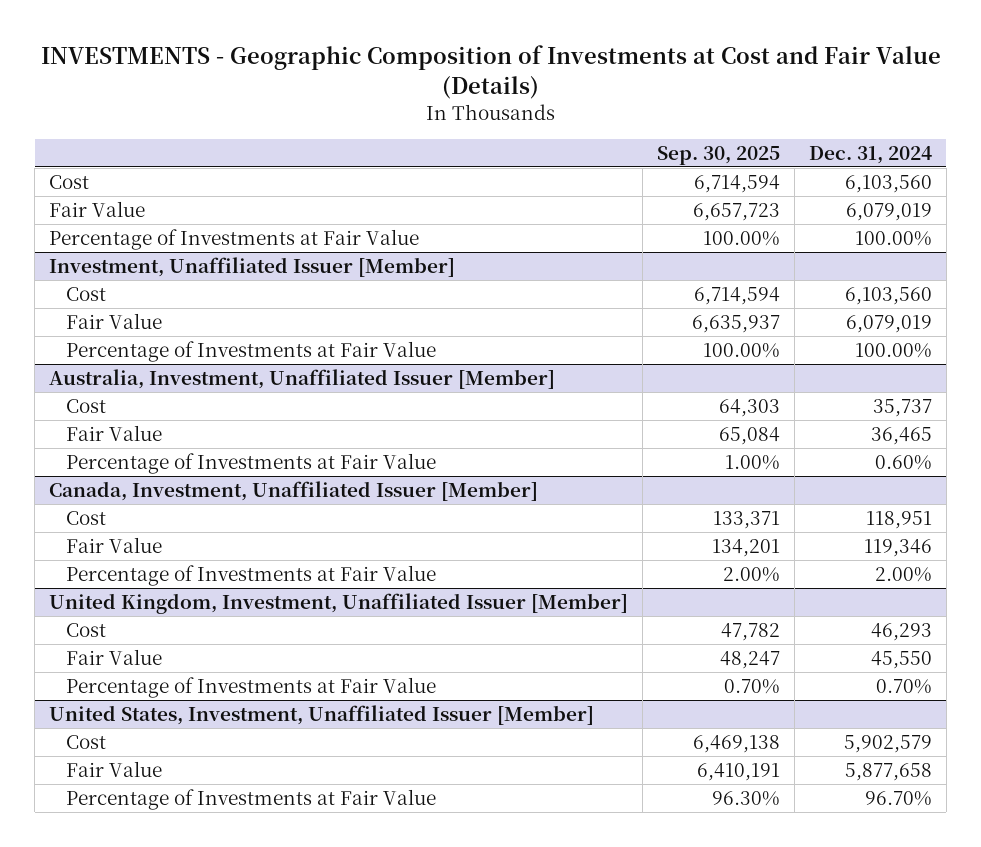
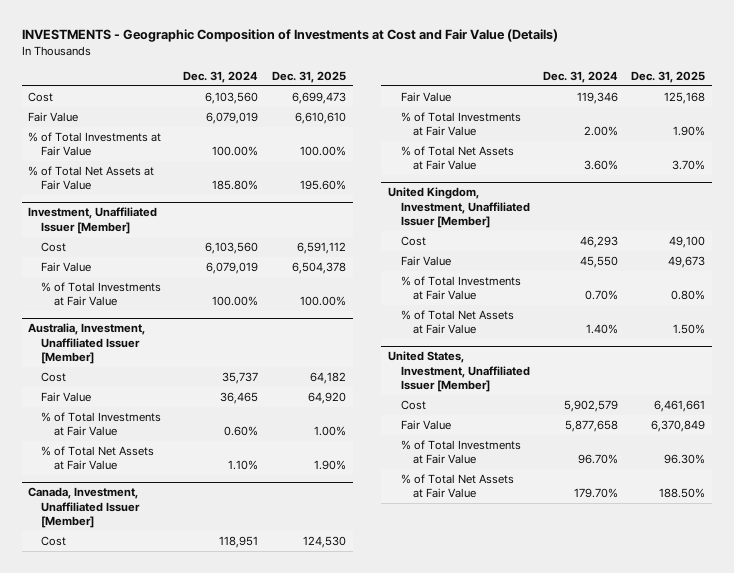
[657,145,781,165] Sep. 30, 2025 -> none
none -> [271,70,346,83] Dec. 31, 2025
[49,228,420,250] Percentage of Investments at Fair Value -> [28,131,162,157] % of Total Investments at Fair Value
none -> [28,165,155,191] % of Total Net Assets at Fair Value
[66,340,437,362] Percentage of Investments at Fair Value -> [41,281,162,307] % of Total Investments at Fair Value
[66,452,437,474] Percentage of Investments at Fair Value -> [41,411,162,437] % of Total Investments at Fair Value
none -> [41,445,155,471] % of Total Net Assets at Fair Value
[66,564,437,586] Percentage of Investments at Fair Value -> [400,111,521,137] % of Total Investments at Fair Value
none -> [400,145,514,171] % of Total Net Assets at Fair Value
[66,676,437,698] Percentage of Investments at Fair Value -> [400,275,521,301] % of Total Investments at Fair Value
none -> [400,309,514,335] % of Total Net Assets at Fair Value
[66,788,437,810] Percentage of Investments at Fair Value -> [400,439,521,465] % of Total Investments at Fair Value
none -> [400,473,514,499] % of Total Net Assets at Fair Value

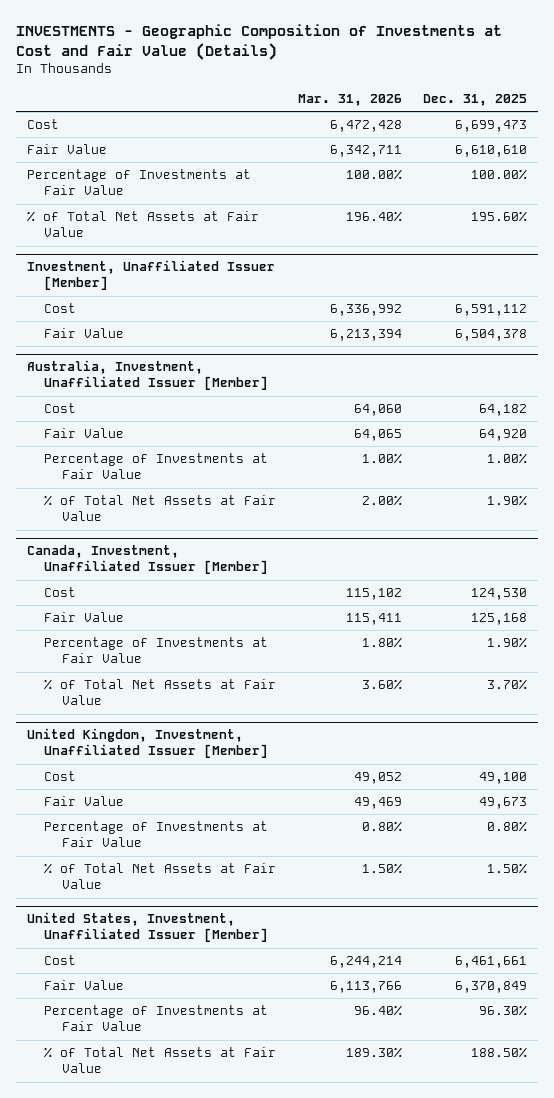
[183,70,259,83] Dec. 31, 2024 -> none
none -> [297,94,402,107] Mar. 31, 2026
[28,131,162,157] % of Total Investments at Fair Value -> [26,169,251,196] Percentage of Investments at Fair Value
[41,281,162,307] % of Total Investments at Fair Value -> none
[41,411,162,437] % of Total Investments at Fair Value -> [44,453,269,480] Percentage of Investments at Fair Value
[400,111,521,137] % of Total Investments at Fair Value -> [44,637,269,664] Percentage of Investments at Fair Value
[400,275,521,301] % of Total Investments at Fair Value -> [44,821,269,848] Percentage of Investments at Fair Value
[400,439,521,465] % of Total Investments at Fair Value -> [44,1005,269,1032] Percentage of Investments at Fair Value

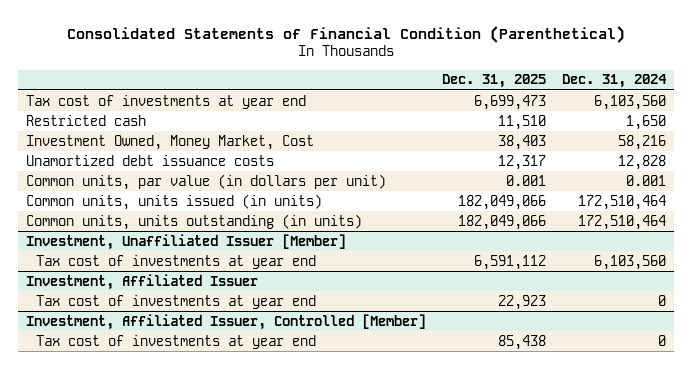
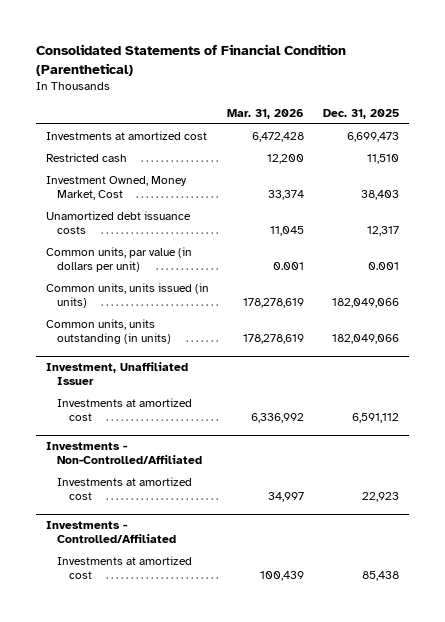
[561,74,667,89] Dec. 31, 2024 -> none
none -> [227,109,305,120] Mar. 31, 2026
[25,94,306,109] Tax cost of investments at year end -> [45,130,207,140] Investments at amortized cost
[25,233,346,250] Investment, Unaffiliated Issuer [Member] -> [45,361,188,386] Investment, Unaffiliated Issuer
[35,254,316,269] Tax cost of investments at year end -> [57,397,193,422] Investments at amortized cost
[25,273,258,290] Investment, Affiliated Issuer -> [45,441,203,465] Investments - Non-Controlled/Affiliated
[35,294,316,309] Tax cost of investments at year end -> [57,476,193,501] Investments at amortized cost
[25,313,426,330] Investment, Affiliated Issuer, Controlled [Member] -> [45,520,177,544] Investments - Controlled/Affiliated
[35,334,316,349] Tax cost of investments at year end -> [57,555,193,580] Investments at amortized cost

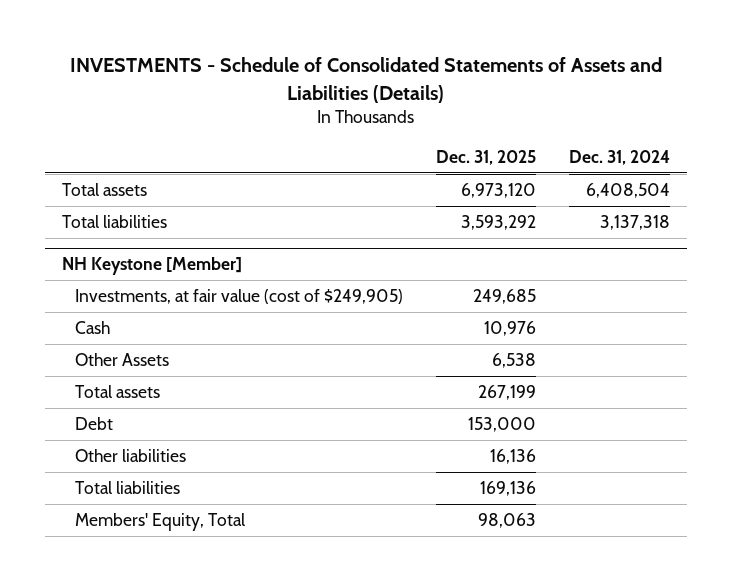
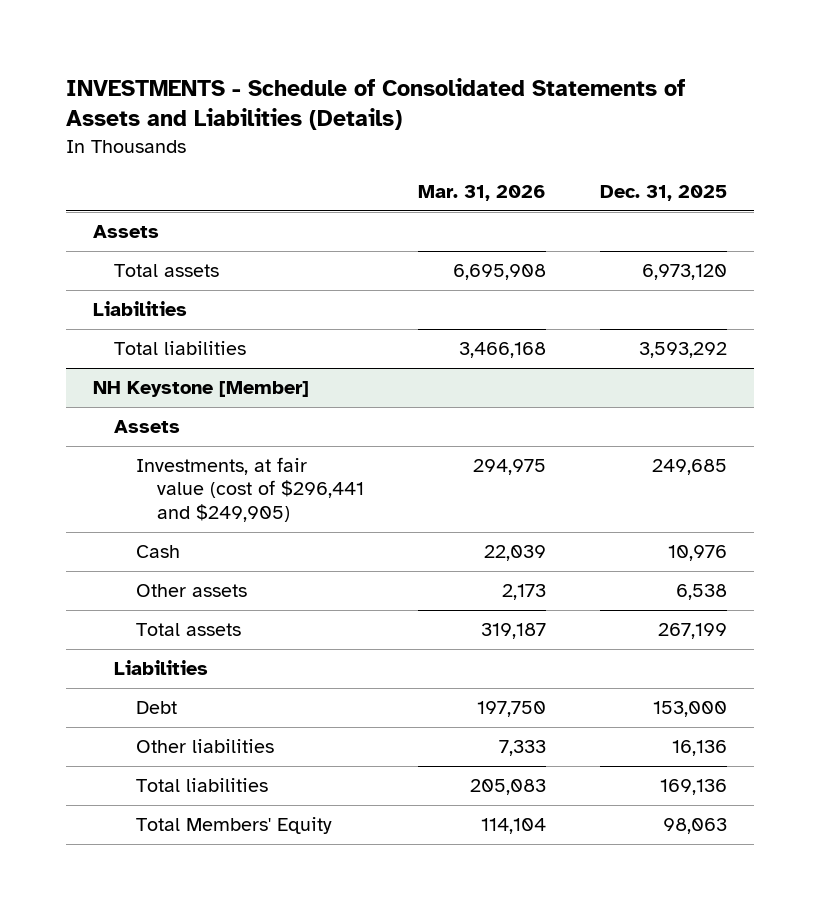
[569,150,671,166] Dec. 31, 2024 -> none
none -> [418,185,547,202] Mar. 31, 2026
none -> [92,224,159,238] Assets
none -> [92,300,187,316] Liabilities
none -> [114,419,181,433] Assets
[75,289,404,305] Investments, at fair value (cost of $249,905) -> [135,456,365,522] Investments, at fair value (cost of $296,441 and $249,905)
[75,353,170,367] Other Assets -> [135,583,247,597] Other assets
none -> [114,659,209,675] Liabilities
[75,513,246,532] Members' Equity, Total -> [135,816,332,834] Total Members' Equity

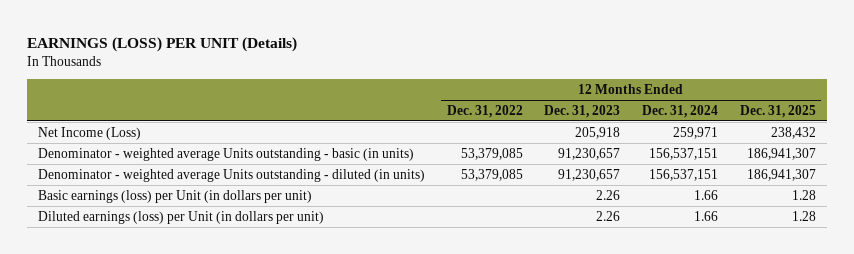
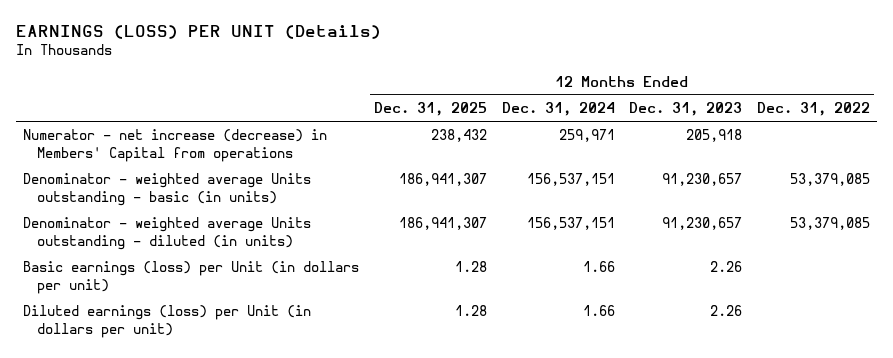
[38,126,142,140] Net Income (Loss) -> [23,129,328,162] Numerator - net increase (decrease) in Members' Capital from operations

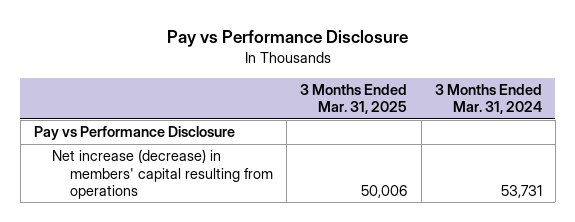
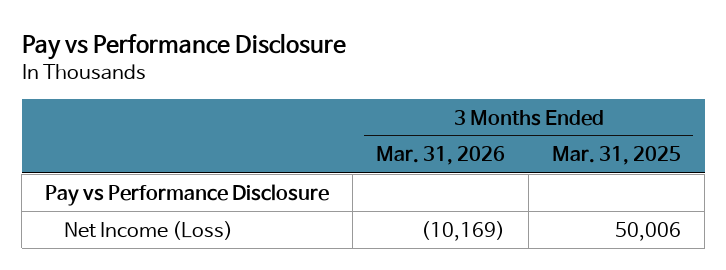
[434,83,542,115] 3 Months Ended Mar. 31, 2024 -> none
none -> [376,146,506,166] Mar. 31, 2026
[51,149,274,199] Net increase (decrease) in members' capital resulting from operations -> [63,220,233,240] Net Income (Loss)

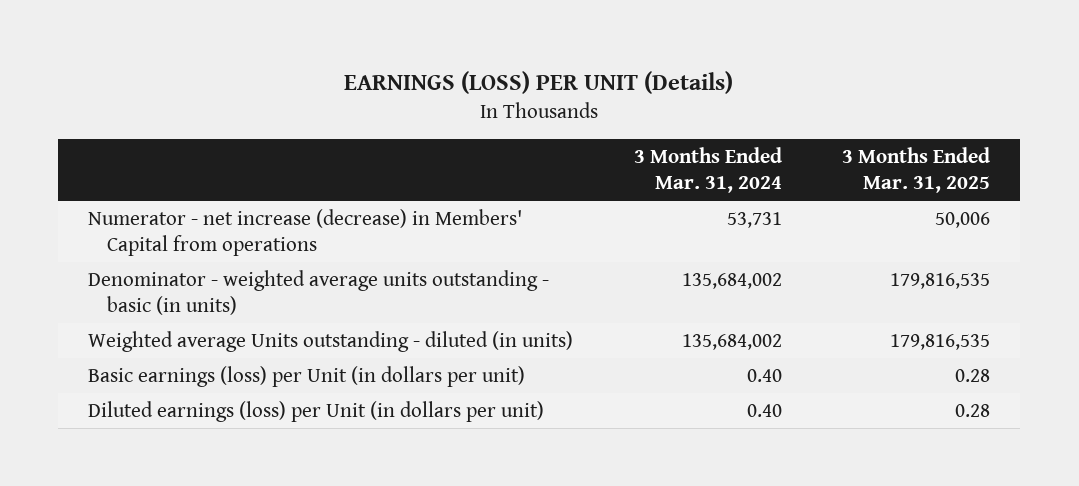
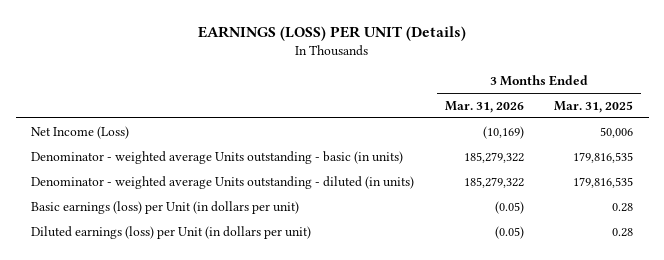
[633,146,782,194] 3 Months Ended Mar. 31, 2024 -> none
none -> [444,100,524,113] Mar. 31, 2026
[88,208,523,257] Numerator - net increase (decrease) in Members' Capital from operations -> [30,125,129,139] Net Income (Loss)
[88,269,550,316] Denominator - weighted average units outstanding - basic (in units) -> [30,150,403,164] Denominator - weighted average Units outstanding - basic (in units)
[88,330,574,352] Weighted average Units outstanding - diluted (in units) -> [30,175,414,189] Denominator - weighted average Units outstanding - diluted (in units)

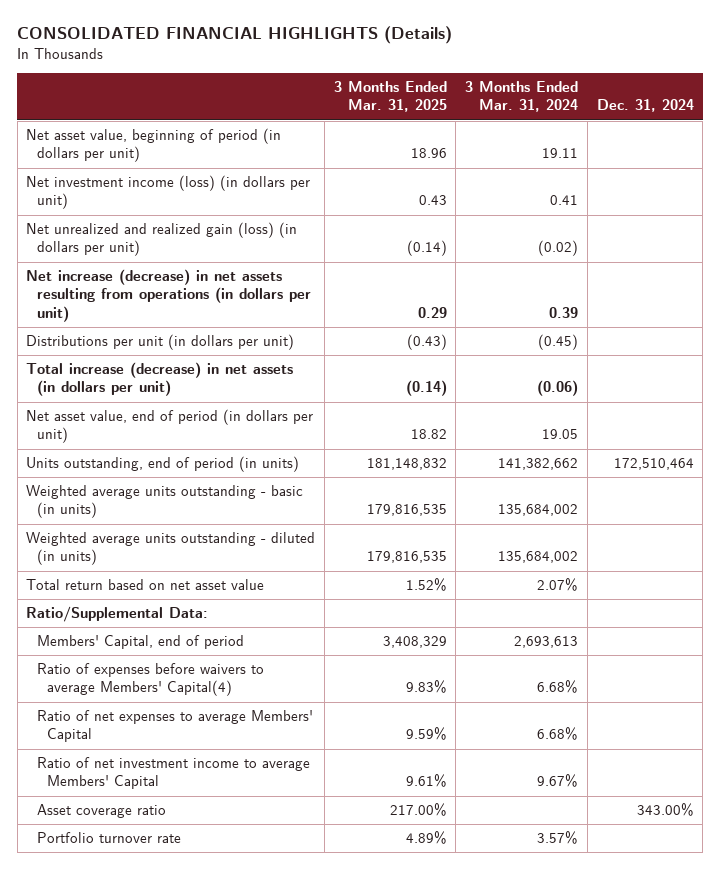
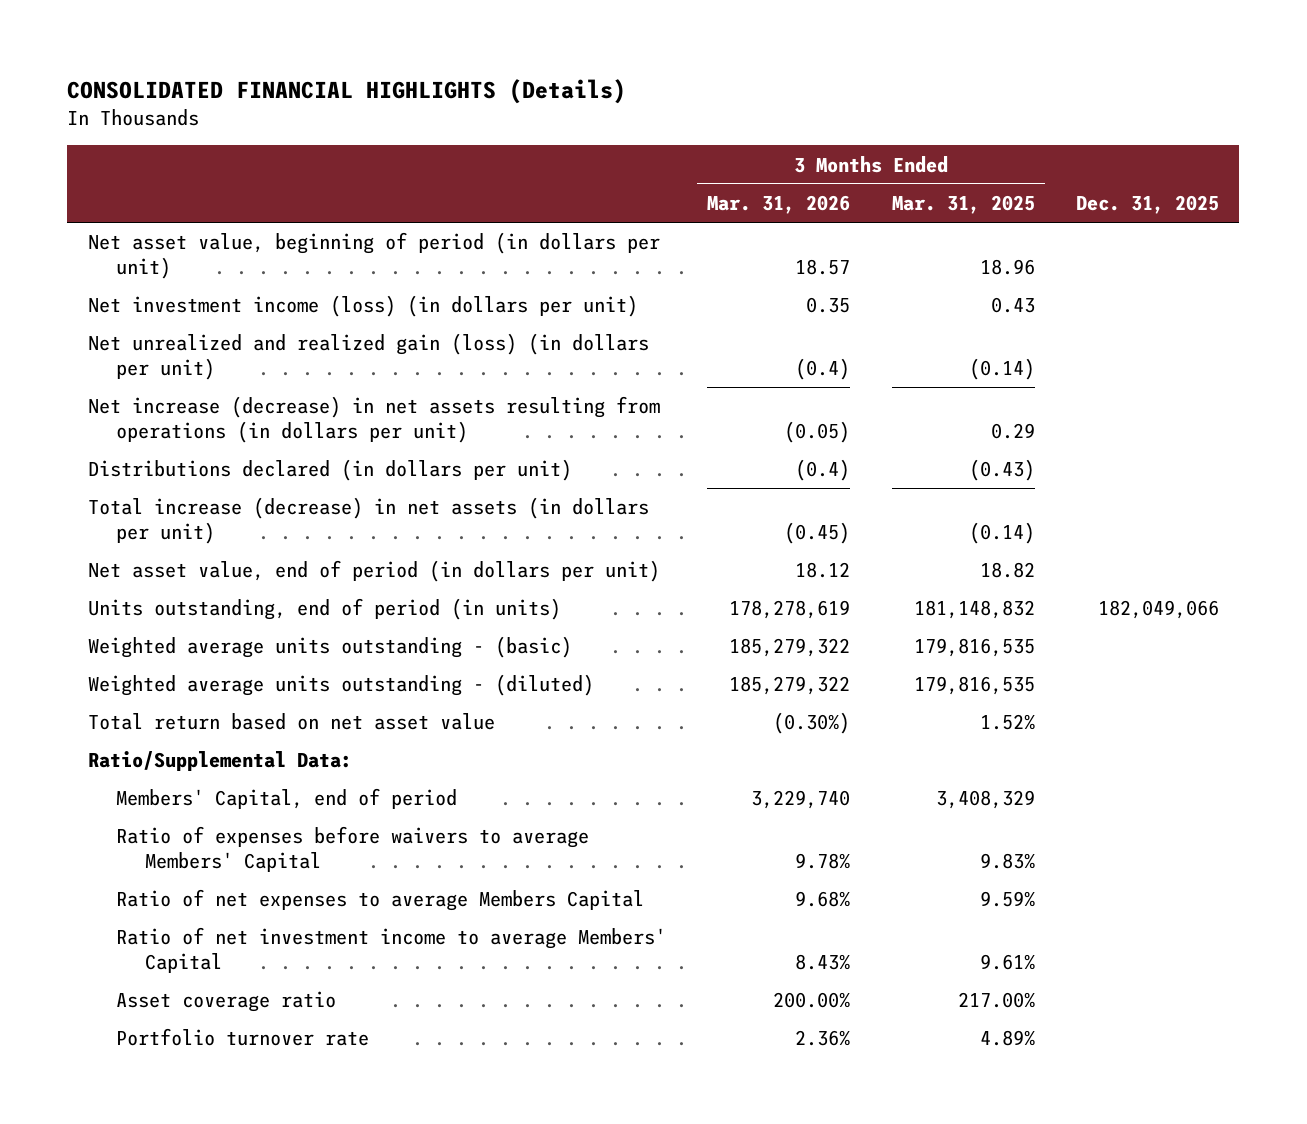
[465,81,579,113] 3 Months Ended Mar. 31, 2024 -> none
[596,99,694,113] Dec. 31, 2024 -> none
none -> [707,195,851,215] Mar. 31, 2026
none -> [1075,195,1219,215] Dec. 31, 2025
[26,334,295,351] Distributions per unit (in dollars per unit) -> [87,459,572,482] Distributions declared (in dollars per unit)
[26,485,304,519] Weighted average units outstanding - basic (in units) -> [87,636,572,659] Weighted average units outstanding - (basic)
[26,532,316,566] Weighted average units outstanding - diluted (in units) -> [87,674,594,697] Weighted average units outstanding - (diluted)
[36,663,264,697] Ratio of expenses before waivers to average Members' Capital(4) -> [116,826,590,872] Ratio of expenses before waivers to average Members' Capital
[36,710,313,743] Ratio of net expenses to average Members' Capital -> [116,889,645,912] Ratio of net expenses to average Members Capital

